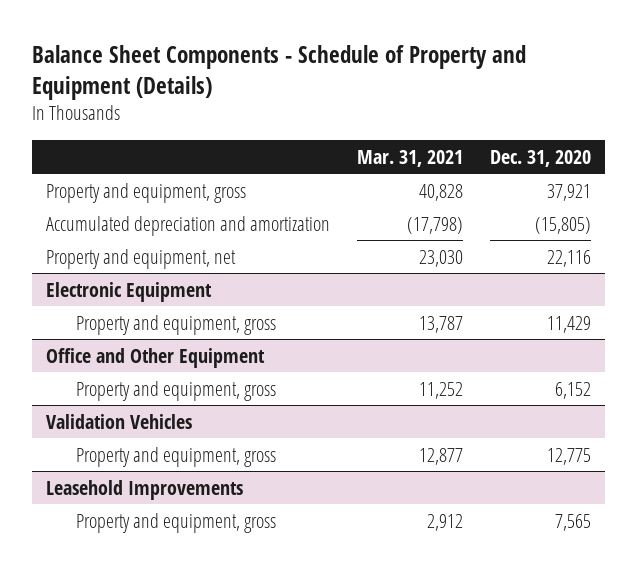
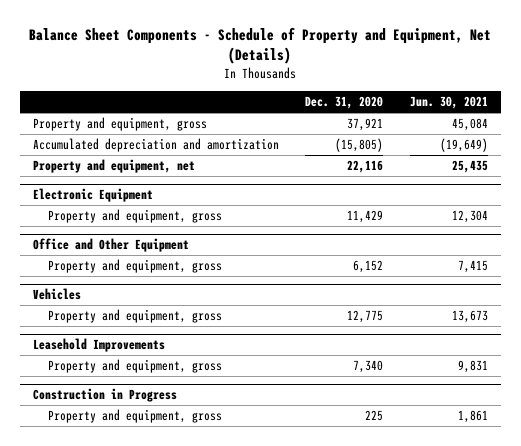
[32,44,527,100] Balance Sheet Components - Schedule of Property and Equipment (Details) -> [29,27,492,65] Balance Sheet Components - Schedule of Property and Equipment, Net (Details)
[356,149,463,167] Mar. 31, 2021 -> none
none -> [409,96,488,110] Jun. 30, 2021
[45,413,192,429] Validation Vehicles -> [32,288,81,301] Vehicles
[554,513,591,531] 7,565 -> [353,360,384,374] 7,340
none -> [32,388,177,403] Construction in Progress
none -> [47,409,222,424] Property and equipment, gross

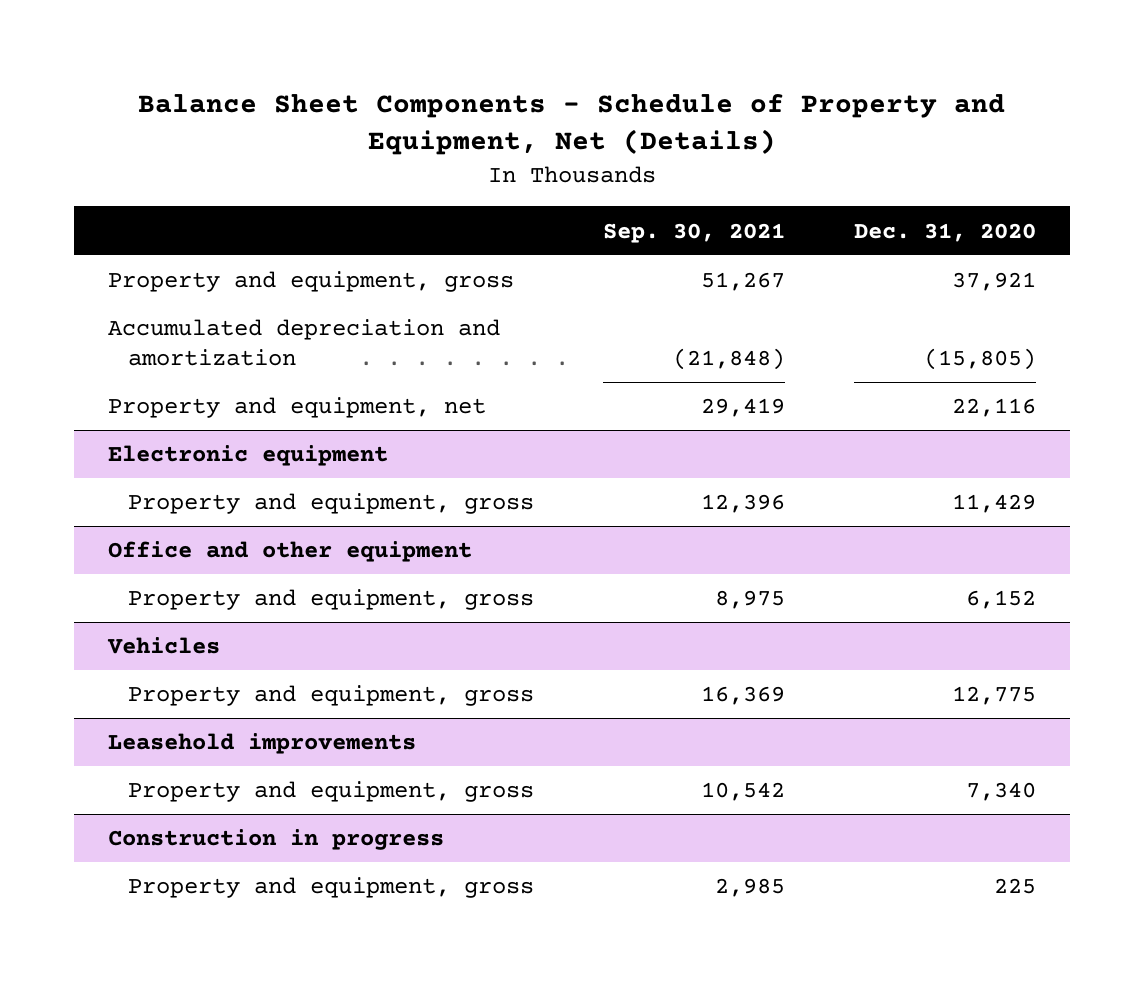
[409,96,488,110] Jun. 30, 2021 -> none
none -> [603,222,786,243] Sep. 30, 2021
[32,188,153,203] Electronic Equipment -> [108,445,389,467] Electronic equipment
[32,238,189,253] Office and Other Equipment -> [108,541,473,563] Office and other equipment
[32,338,165,353] Leasehold Improvements -> [108,733,417,755] Leasehold improvements
[32,388,177,403] Construction in Progress -> [108,829,445,851] Construction in progress

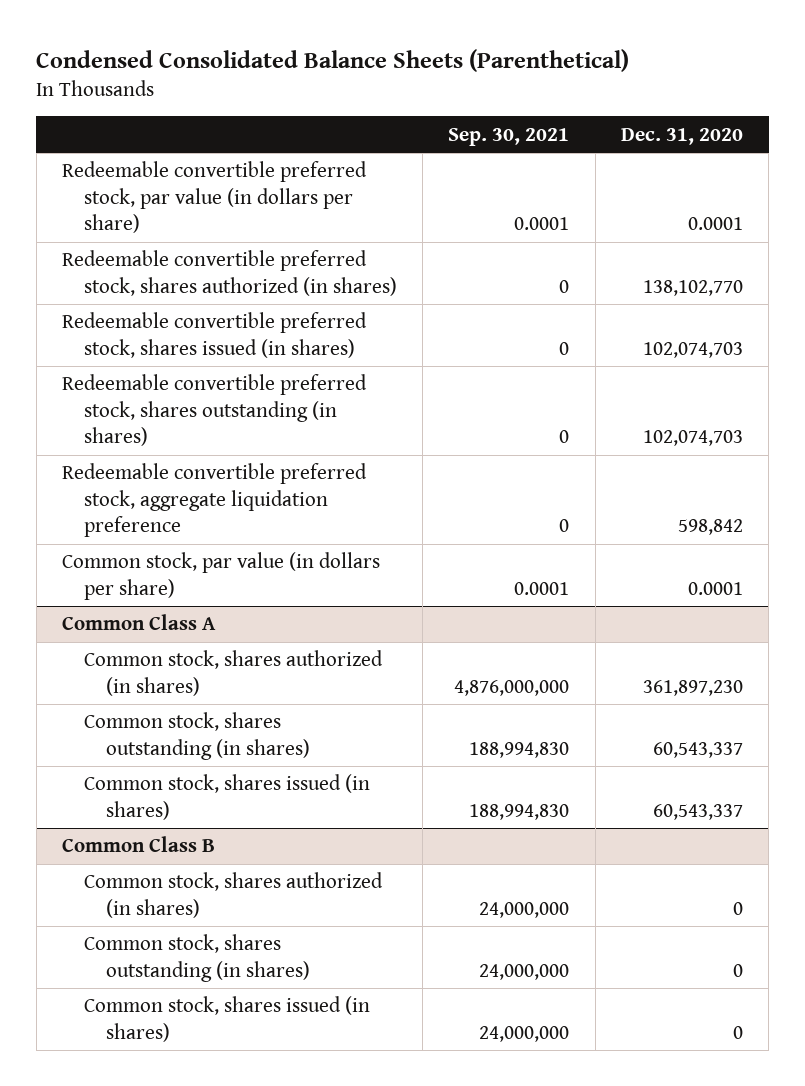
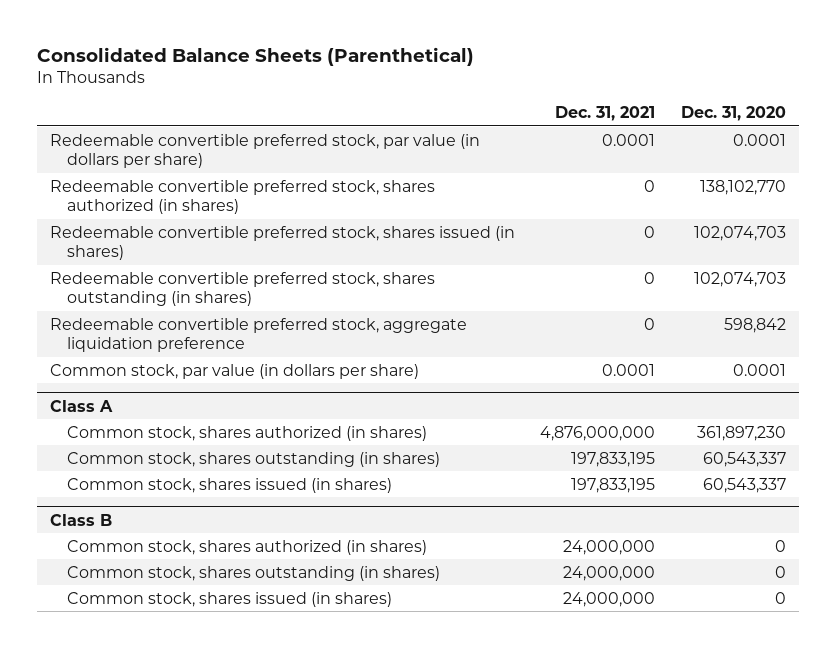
[36,49,630,73] Condensed Consolidated Balance Sheets (Parenthetical) -> [36,46,474,66] Consolidated Balance Sheets (Parenthetical)
[448,127,570,146] Sep. 30, 2021 -> none
none -> [555,105,656,121] Dec. 31, 2021
[62,614,217,631] Common Class A -> [49,399,113,412] Class A
[62,836,216,853] Common Class B -> [49,513,112,526] Class B

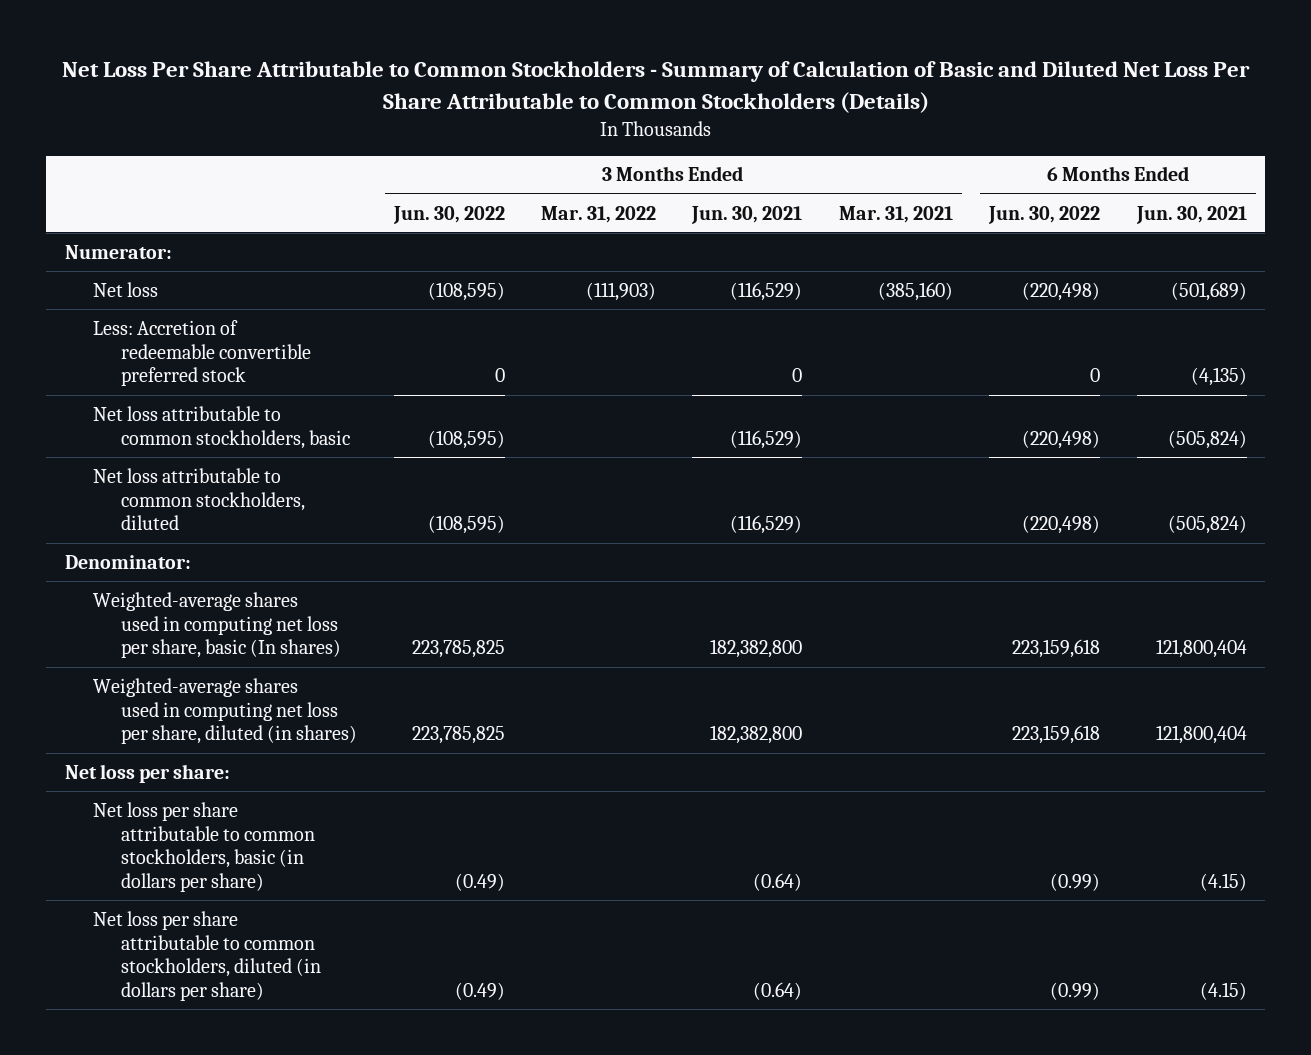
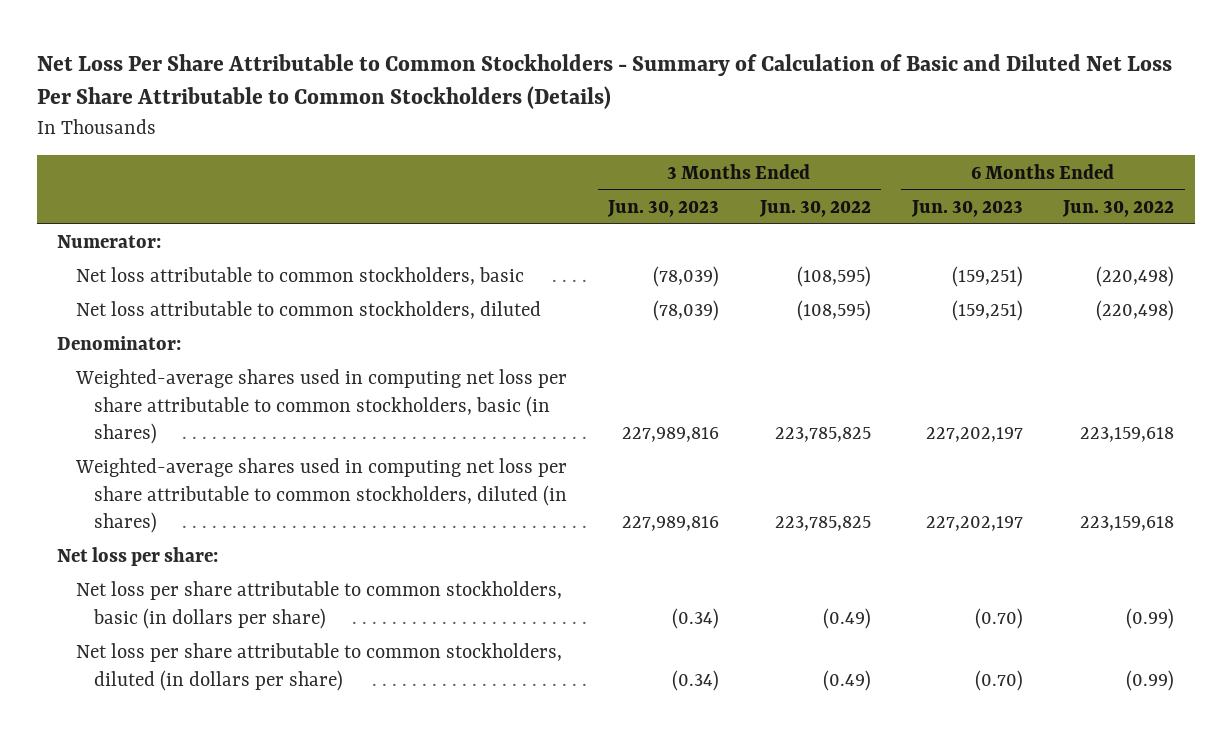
[541,205,657,223] Mar. 31, 2022 -> none
[691,205,803,224] Jun. 30, 2021 -> none
[838,205,953,223] Mar. 31, 2021 -> none
[1135,205,1247,224] Jun. 30, 2021 -> none
none -> [606,199,719,217] Jun. 30, 2023
none -> [910,199,1023,217] Jun. 30, 2023
[92,281,158,297] Net loss -> none
[92,319,312,387] Less: Accretion of redeemable convertible preferred stock -> none
[92,591,342,659] Weighted-average shares used in computing net loss per share, basic (In shares) -> [74,369,567,445] Weighted-average shares used in computing net loss per share attributable to common stockholders, basic (in shares)
[92,677,358,745] Weighted-average shares used in computing net loss per share, diluted (in shares) -> [74,458,568,534] Weighted-average shares used in computing net loss per share attributable to common stockholders, diluted (in shares)

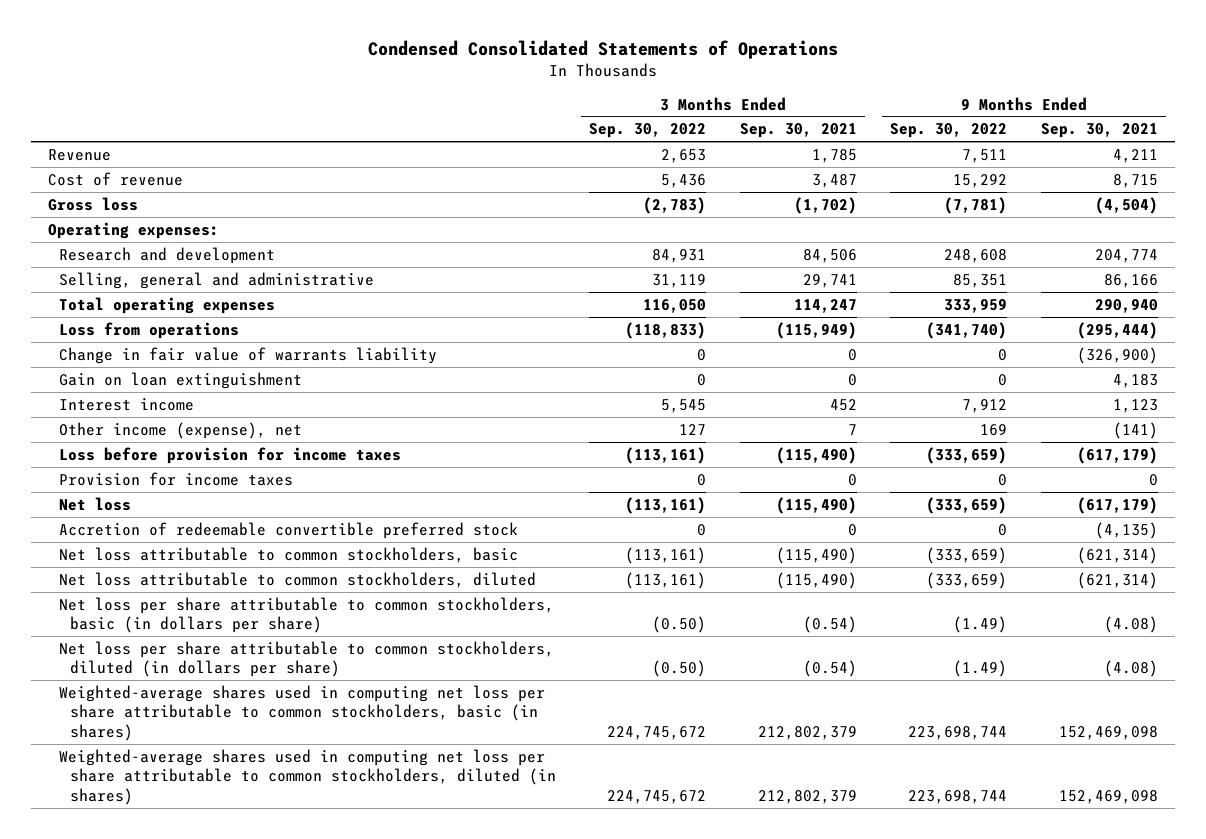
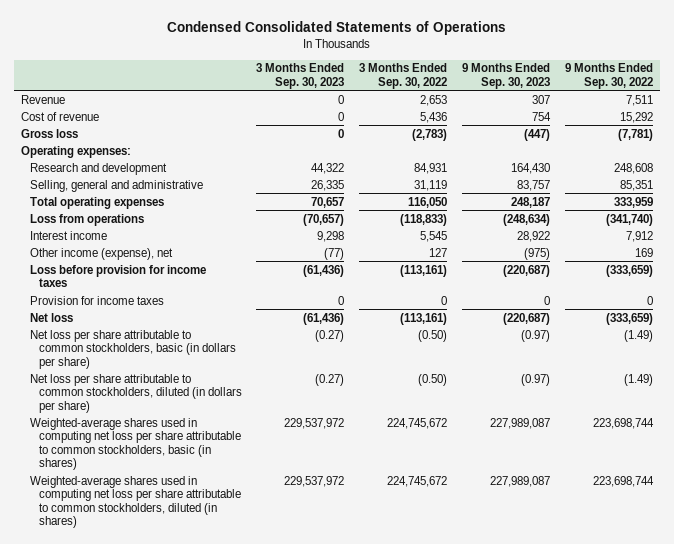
[739,123,857,139] Sep. 30, 2021 -> none
[1040,123,1158,139] Sep. 30, 2021 -> none
none -> [256,63,345,89] 3 Months Ended Sep. 30, 2023
none -> [462,63,551,89] 9 Months Ended Sep. 30, 2023
[58,346,437,364] Change in fair value of warrants liability -> none
[58,371,302,389] Gain on loan extinguishment -> none
[58,521,518,539] Accretion of redeemable convertible preferred stock -> none
[58,546,518,563] Net loss attributable to common stockholders, basic -> none
[58,571,536,588] Net loss attributable to common stockholders, diluted -> none

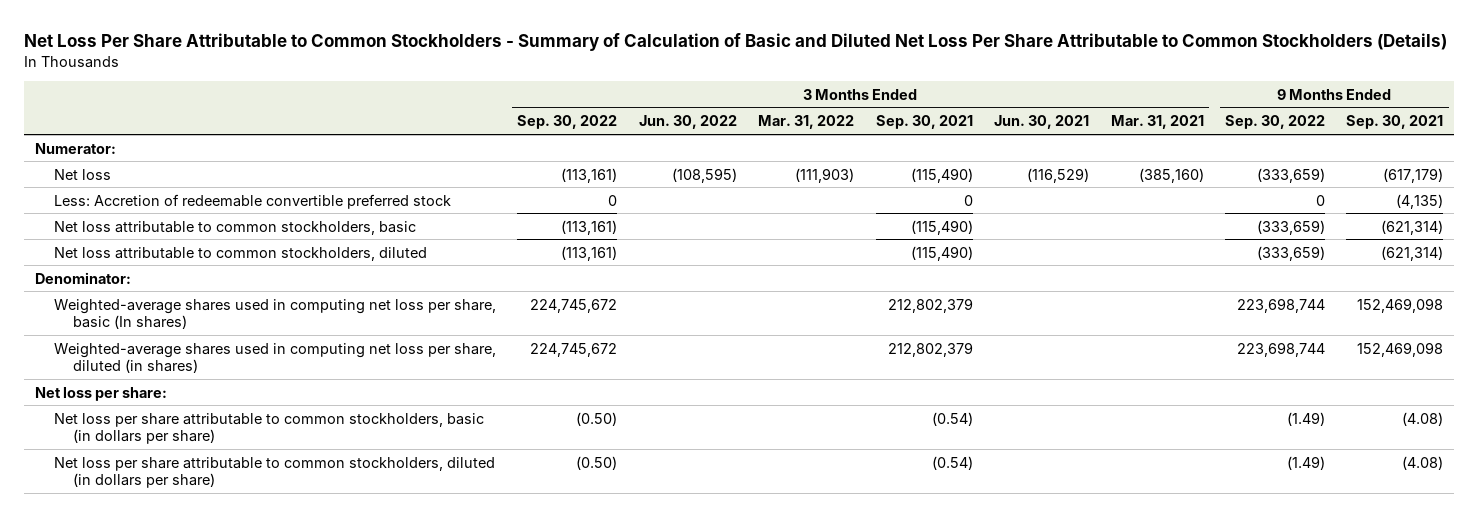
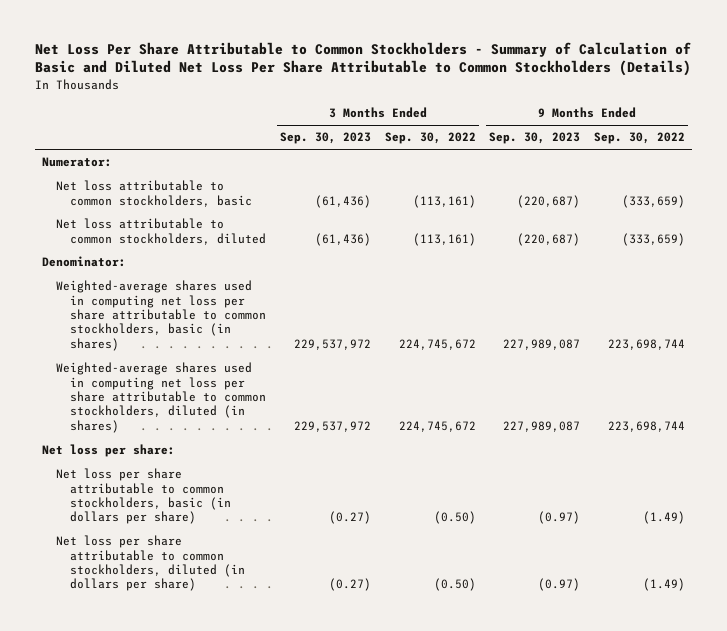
[638,115,737,130] Jun. 30, 2022 -> none
[758,115,855,130] Mar. 31, 2022 -> none
[875,115,973,130] Sep. 30, 2021 -> none
[994,115,1090,130] Jun. 30, 2021 -> none
[1110,115,1204,130] Mar. 31, 2021 -> none
[1346,115,1444,130] Sep. 30, 2021 -> none
none -> [279,132,371,145] Sep. 30, 2023
none -> [489,132,581,145] Sep. 30, 2023
[53,168,111,180] Net loss -> none
[53,193,451,209] Less: Accretion of redeemable convertible preferred stock -> none
[53,298,496,330] Weighted-average shares used in computing net loss per share, basic (In shares) -> [55,280,267,351] Weighted-average shares used in computing net loss per share attributable to common stockholders, basic (in shares)
[53,342,496,374] Weighted-average shares used in computing net loss per share, diluted (in shares) -> [55,362,267,433] Weighted-average shares used in computing net loss per share attributable to common stockholders, diluted (in shares)

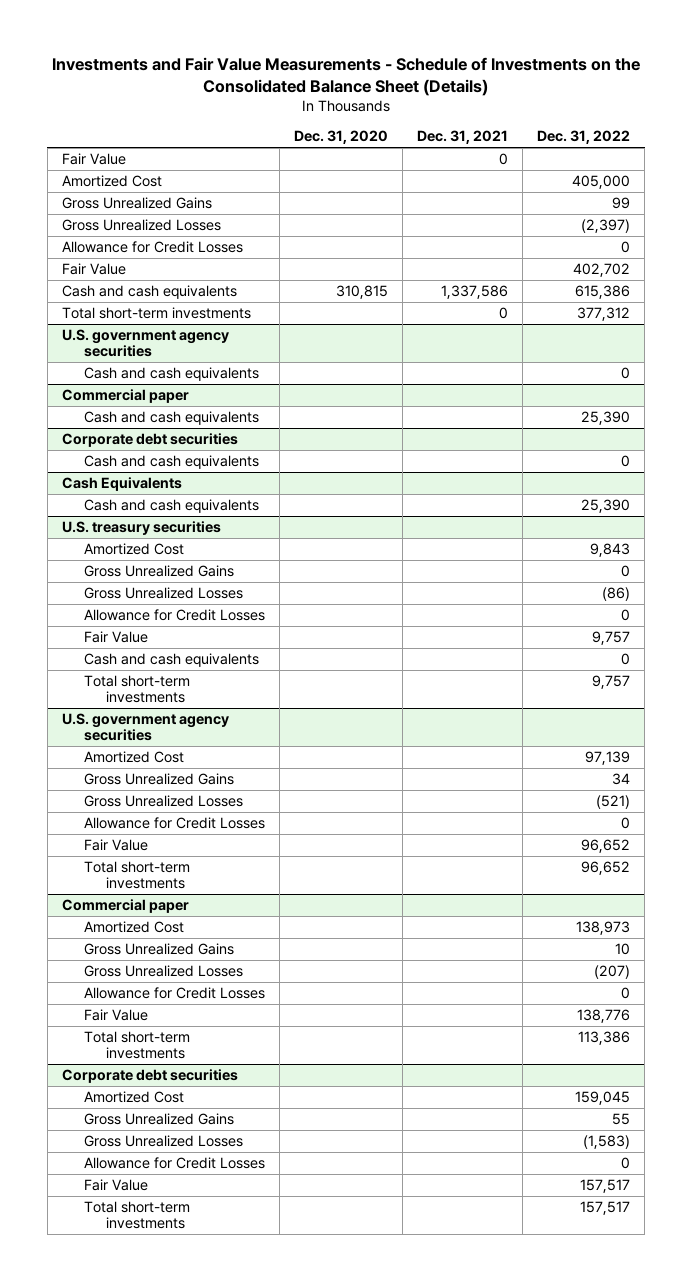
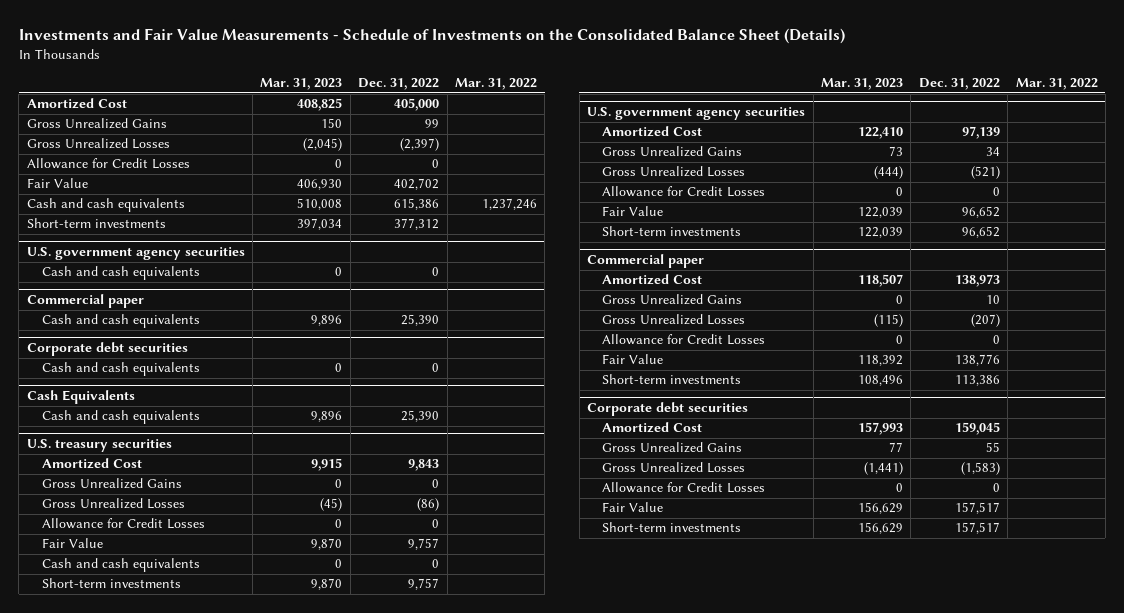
[294,130,389,145] Dec. 31, 2020 -> none
[417,130,509,145] Dec. 31, 2021 -> none
none -> [260,78,343,91] Mar. 31, 2023
none -> [454,78,537,91] Mar. 31, 2022
[61,152,126,165] Fair Value -> none
[61,306,251,319] Total short-term investments -> [26,218,166,229] Short-term investments
[84,674,191,704] Total short-term investments -> [41,578,181,589] Short-term investments
[84,860,191,890] Total short-term investments -> [602,226,742,237] Short-term investments
[84,1030,191,1060] Total short-term investments -> [602,374,742,385] Short-term investments
[84,1200,191,1230] Total short-term investments -> [602,522,742,533] Short-term investments

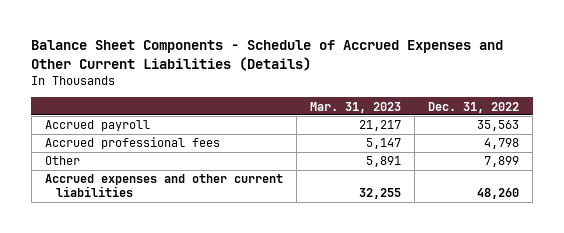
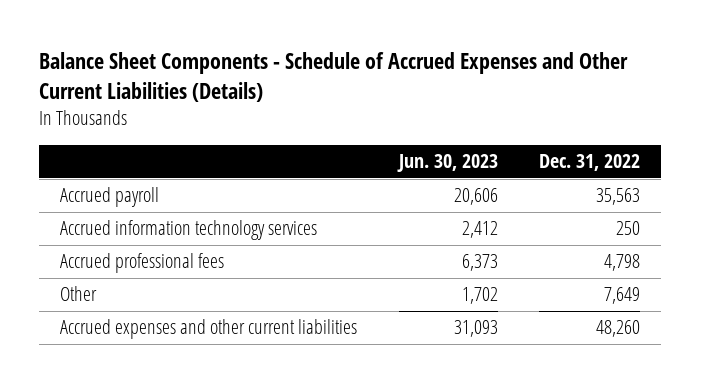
[310,101,402,113] Mar. 31, 2023 -> none
none -> [396,154,498,173] Jun. 30, 2023
none -> [60,220,318,241] Accrued information technology services
[484,156,520,168] 7,899 -> [604,287,641,305] 7,649

